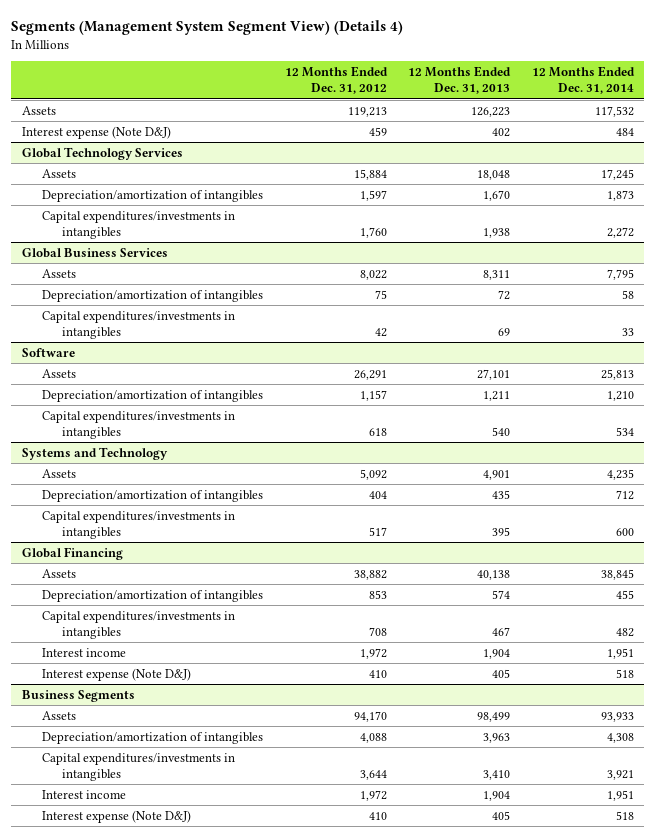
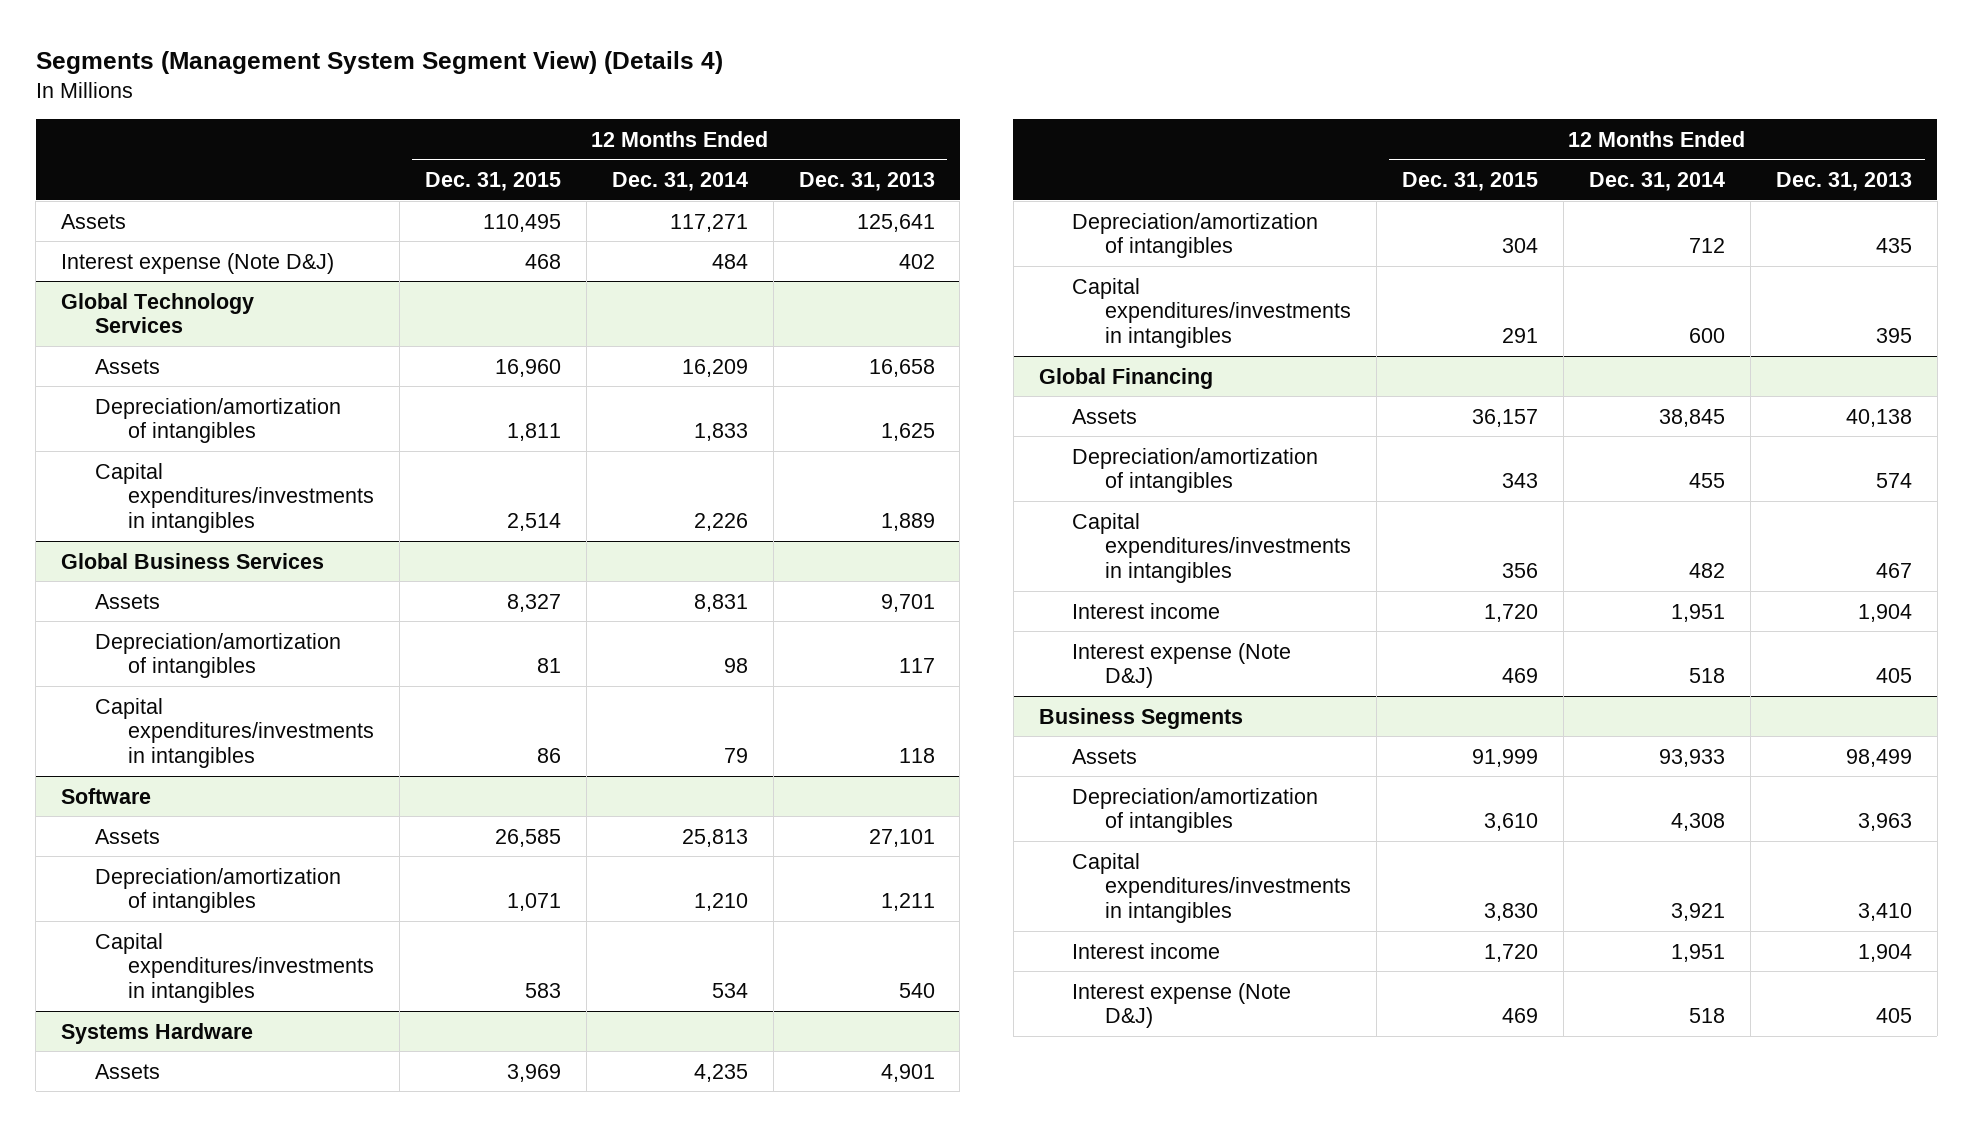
[284,66,388,95] 12 Months Ended Dec. 31, 2012 -> none
none -> [424,172,561,192] Dec. 31, 2015
[471,106,511,117] 126,223 -> [856,213,935,232] 125,641
[594,105,634,117] 117,532 -> [669,213,748,232] 117,271
[477,169,511,180] 18,048 -> [868,358,935,377] 16,658
[600,168,634,180] 17,245 -> [681,358,748,377] 16,209
[483,189,511,201] 1,670 -> [880,423,935,442] 1,625
[606,189,634,201] 1,873 -> [693,423,748,442] 1,833
[483,227,511,238] 1,938 -> [880,513,935,532] 1,889
[606,226,634,238] 2,272 -> [693,513,748,532] 2,226
[483,269,511,280] 8,311 -> [880,593,935,612] 9,701
[606,268,634,280] 7,795 -> [693,593,748,612] 8,831
[498,289,511,300] 72 -> [898,658,935,674] 117
[621,289,634,299] 58 -> [723,658,748,674] 98
[498,327,511,336] 69 -> [898,748,935,764] 118
[621,327,634,336] 33 -> [723,748,748,764] 79
[21,446,168,460] Systems and Technology -> none
none -> [61,1022,254,1044] Systems Hardware

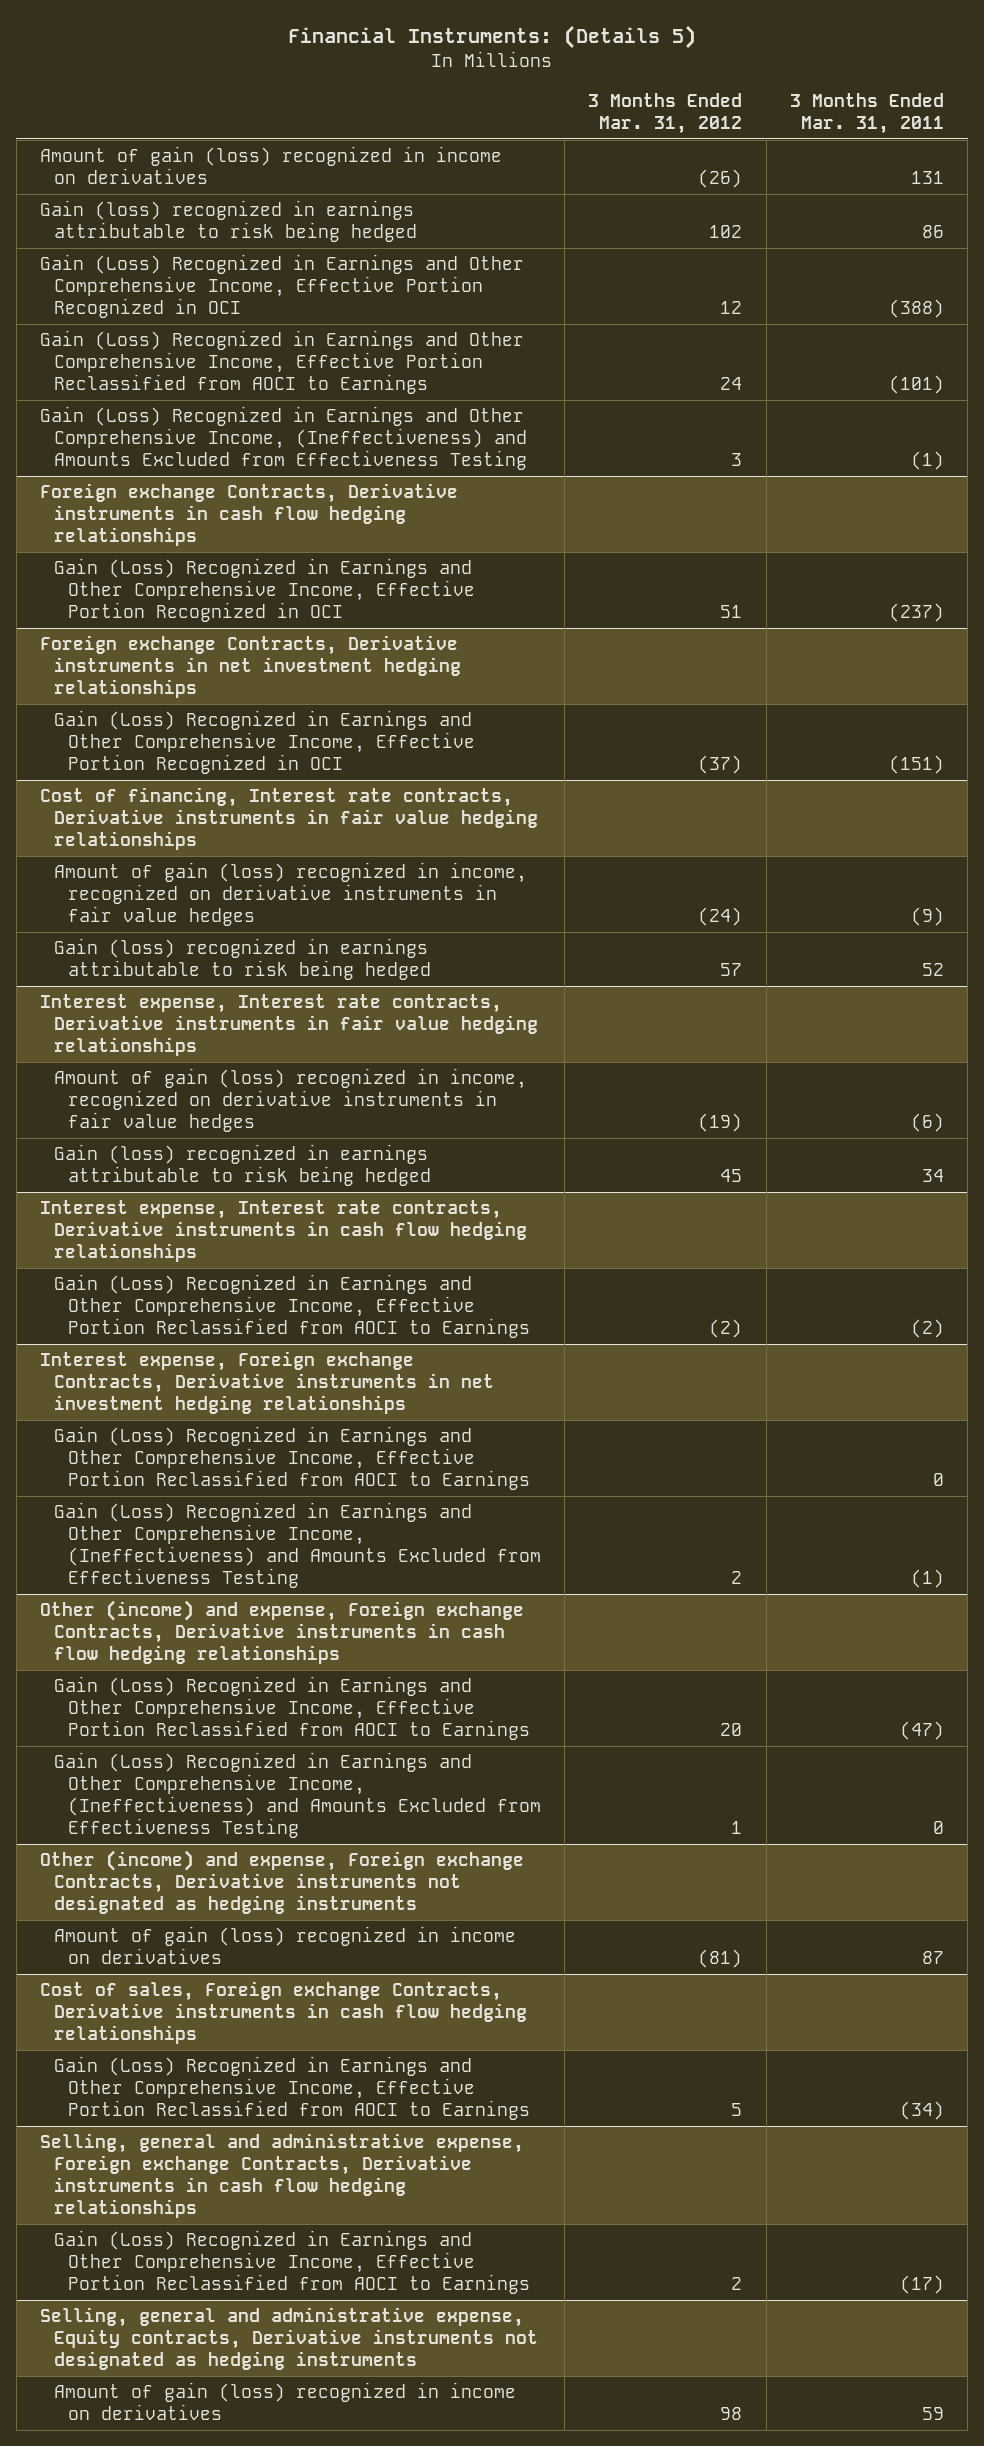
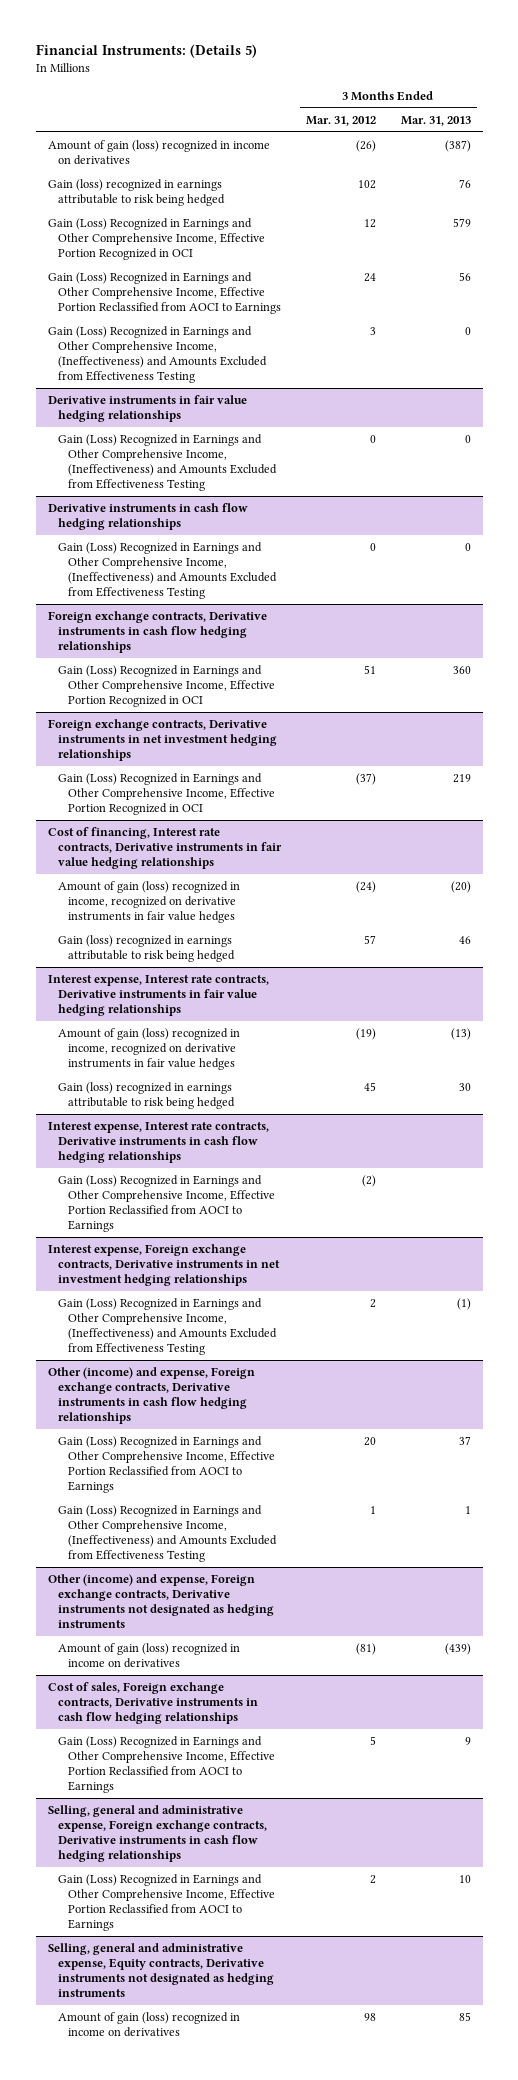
[789,92,944,134] 3 Months Ended Mar. 31, 2011 -> none
none -> [400,115,471,126] Mar. 31, 2013
none -> [47,394,247,423] Derivative instruments in fair value hedging relationships
none -> [57,433,278,492] Gain (Loss) Recognized in Earnings and Other Comprehensive Income, (Ineffectiveness) and Amounts Excluded from Effectiveness Testing
none -> [47,502,248,531] Derivative instruments in cash flow hedging relationships
none -> [57,541,278,600] Gain (Loss) Recognized in Earnings and Other Comprehensive Income, (Ineffectiveness) and Amounts Excluded from Effectiveness Testing
[39,483,458,547] Foreign exchange Contracts, Derivative instruments in cash flow hedging relationships -> [47,610,267,654] Foreign exchange contracts, Derivative instruments in cash flow hedging relationships
[39,635,461,699] Foreign exchange Contracts, Derivative instruments in net investment hedging relationships -> [47,718,277,762] Foreign exchange contracts, Derivative instruments in net investment hedging relationships
[53,1426,530,1491] Gain (Loss) Recognized in Earnings and Other Comprehensive Income, Effective Portion Reclassified from AOCI to Earnings -> none
[39,1351,494,1415] Interest expense, Foreign exchange Contracts, Derivative instruments in net investment hedging relationships -> [47,1243,280,1287] Interest expense, Foreign exchange contracts, Derivative instruments in net investment hedging relationships
[39,1600,524,1665] Other (income) and expense, Foreign exchange Contracts, Derivative instruments in cash flow hedging relationships -> [47,1366,255,1425] Other (income) and expense, Foreign exchange contracts, Derivative instruments in cash flow hedging relationships
[39,1850,524,1915] Other (income) and expense, Foreign exchange Contracts, Derivative instruments not designated as hedging instruments -> [47,1573,274,1629] Other (income) and expense, Foreign exchange contracts, Derivative instruments not designated as hedging instruments
[39,1981,527,2045] Cost of sales, Foreign exchange Contracts, Derivative instruments in cash flow hedging relationships -> [47,1681,258,1725] Cost of sales, Foreign exchange contracts, Derivative instruments in cash flow hedging relationships
[39,2133,524,2219] Selling, general and administrative expense, Foreign exchange Contracts, Derivative instruments in cash flow hedging relationships -> [47,1804,267,1863] Selling, general and administrative expense, Foreign exchange contracts, Derivative instruments in cash flow hedging relationships

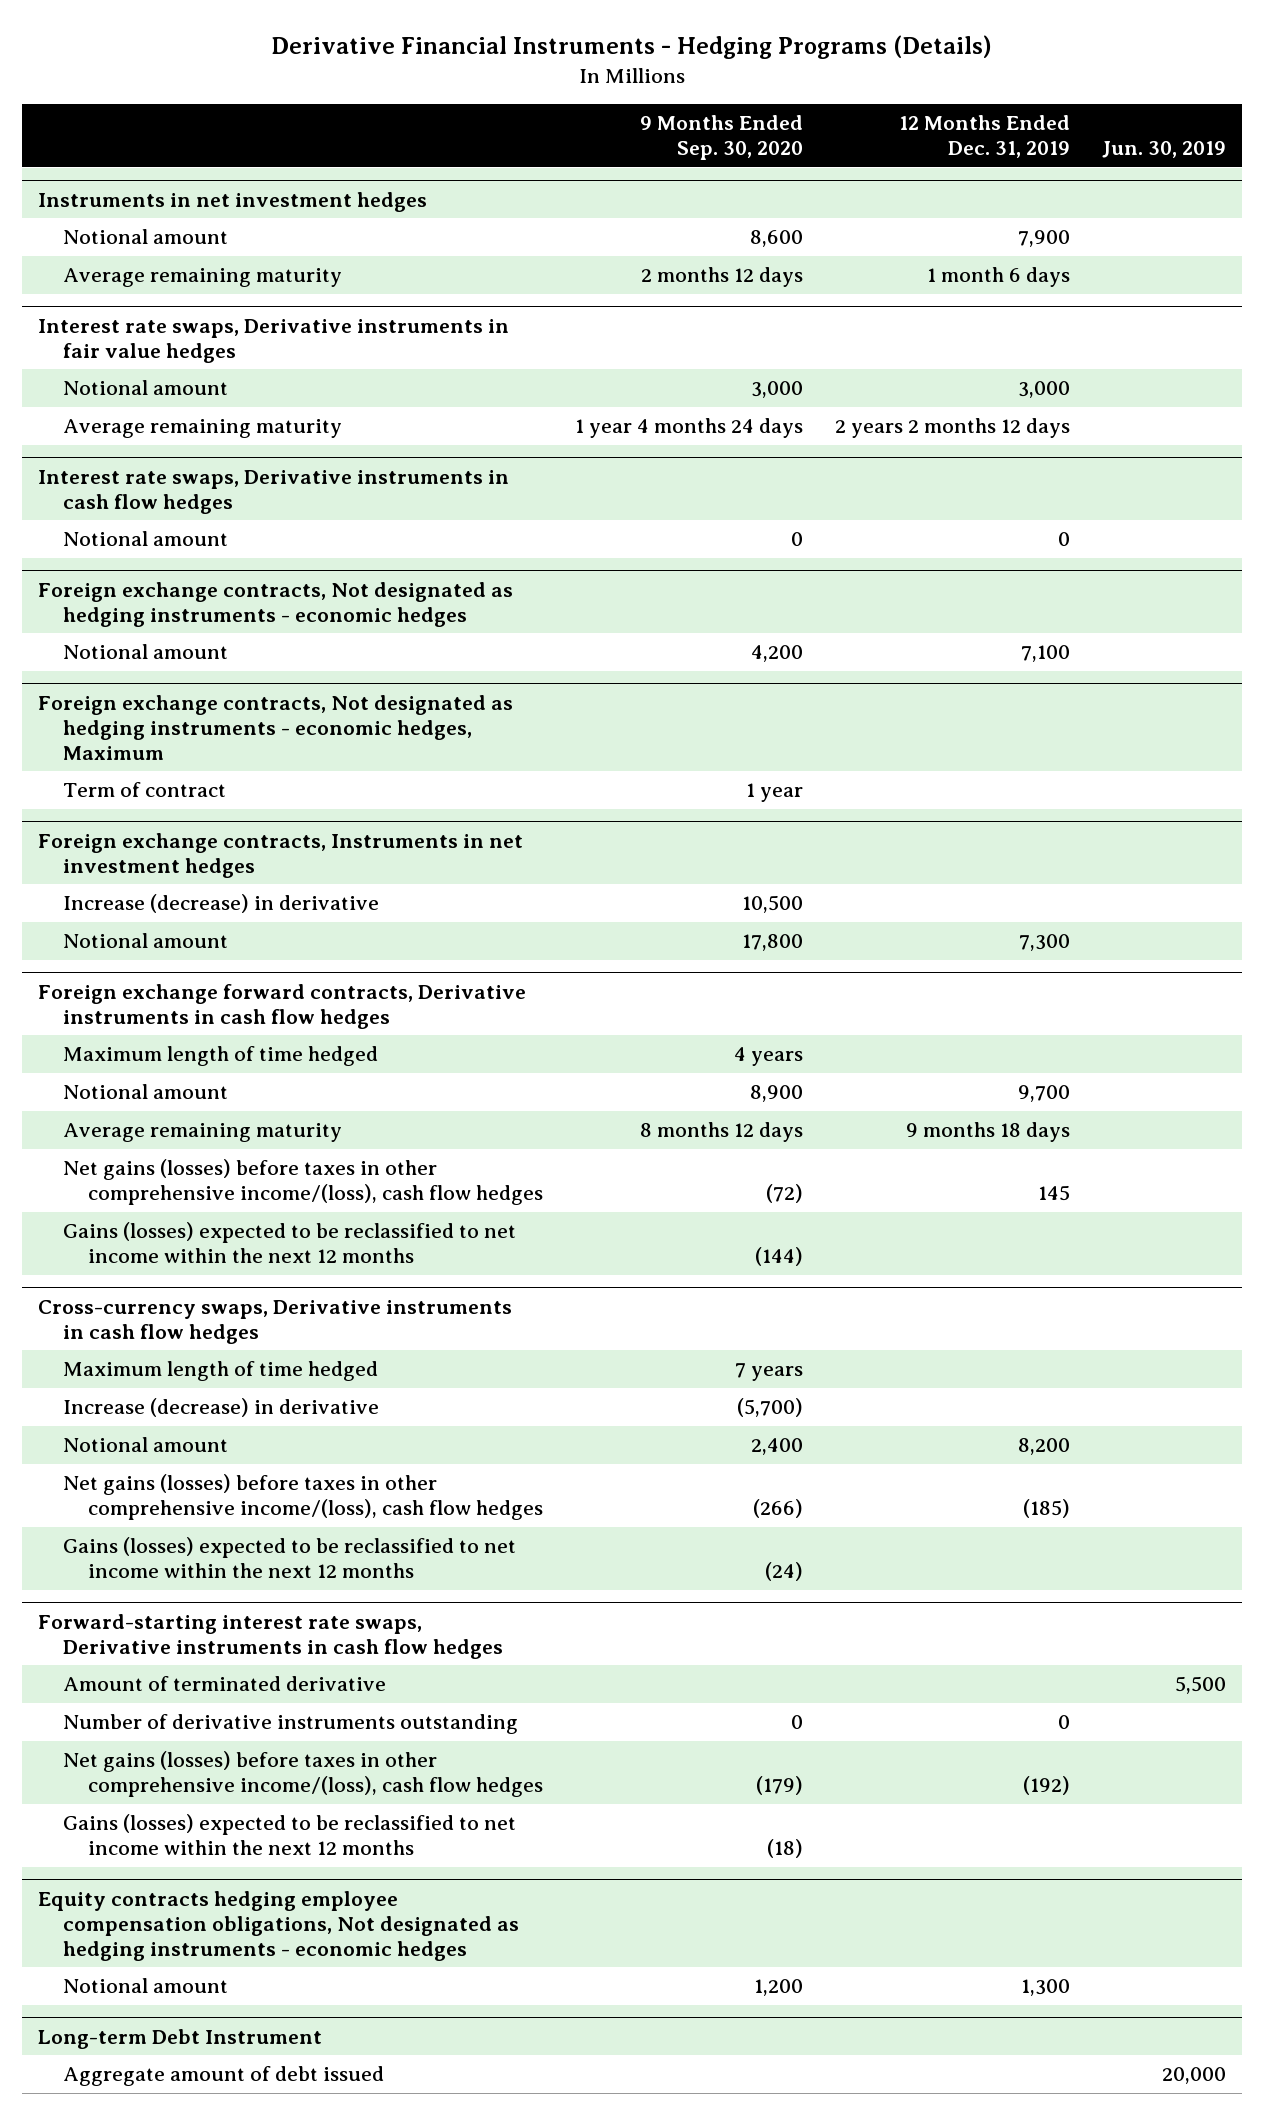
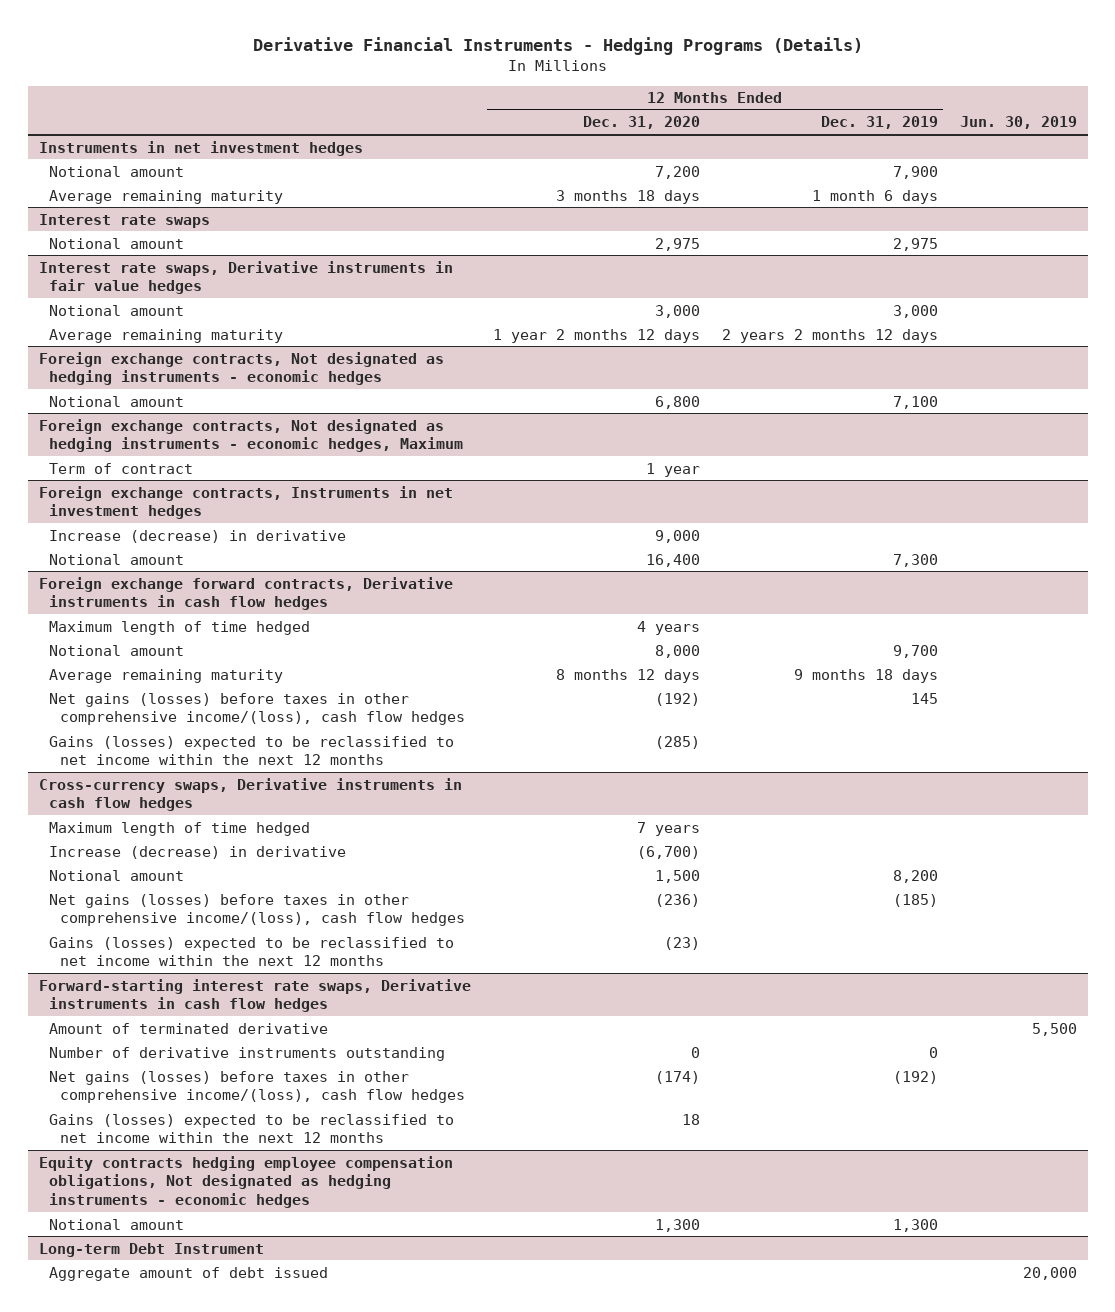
[640,114,804,160] 9 Months Ended Sep. 30, 2020 -> none
none -> [582,116,700,130] Dec. 31, 2020
none -> [38,213,210,228] Interest rate swaps
none -> [49,237,185,249] Notional amount
[37,469,509,514] Interest rate swaps, Derivative instruments in cash flow hedges -> none
[62,531,228,547] Notional amount -> none

